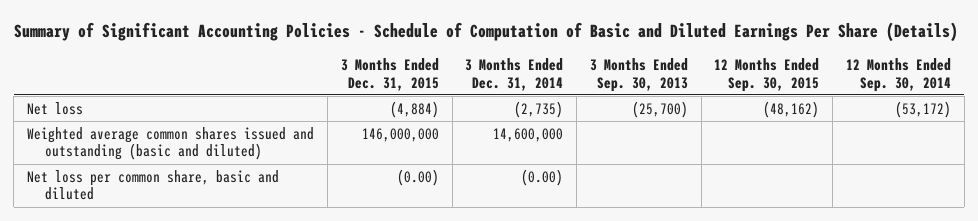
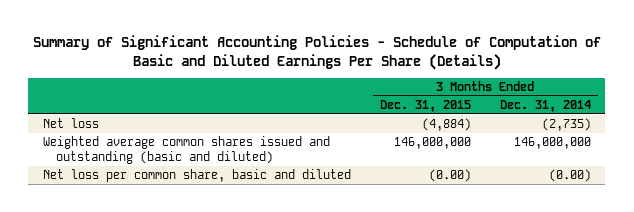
[589,58,688,92] 3 Months Ended Sep. 30, 2013 -> none
[714,58,820,92] 12 Months Ended Sep. 30, 2015 -> none
[846,58,952,92] 12 Months Ended Sep. 30, 2014 -> none
[493,127,564,142] 14,600,000 -> [513,137,591,150] 146,000,000

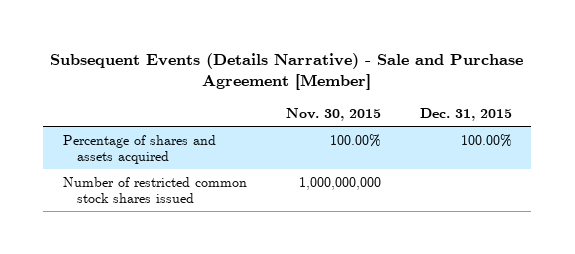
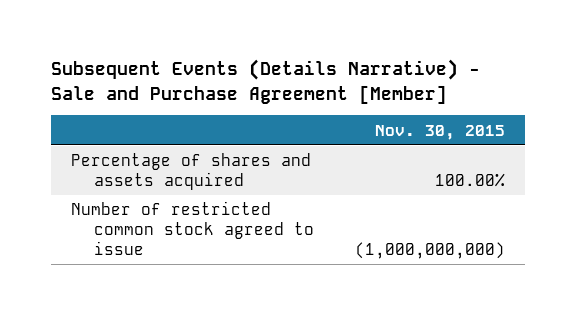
[419,107,512,121] Dec. 31, 2015 -> none
[62,176,247,203] Number of restricted common stock shares issued -> [71,201,315,255] Number of restricted common stock agreed to issue
[298,176,381,190] 1,000,000,000 -> [354,241,505,259] (1,000,000,000)

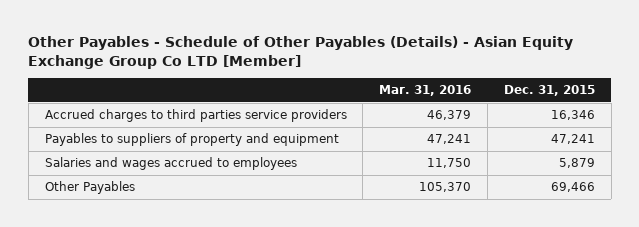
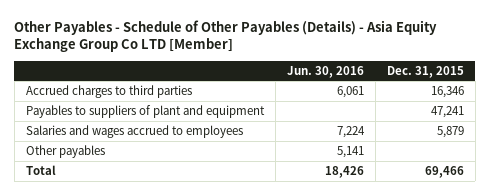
[28,35,574,69] Other Payables - Schedule of Other Payables (Details) - Asian Equity Exchange Group Co LTD [Member] -> [14,19,438,53] Other Payables - Schedule of Other Payables (Details) - Asia Equity Exchange Group Co LTD [Member]
[379,85,472,97] Mar. 31, 2016 -> none
none -> [286,65,364,78] Jun. 30, 2016
[44,109,347,123] Accrued charges to third parties service providers -> [25,84,192,98] Accrued charges to third parties
[44,133,339,147] Payables to suppliers of property and equipment -> [25,104,265,118] Payables to suppliers of plant and equipment
none -> [25,144,105,158] Other payables
[44,181,135,195] Other Payables -> [25,164,56,175] Total

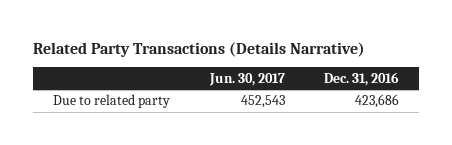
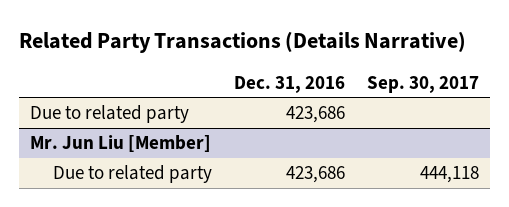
[208,72,285,86] Jun. 30, 2017 -> none
none -> [366,75,479,93] Sep. 30, 2017
none -> [29,135,211,153] Mr. Jun Liu [Member]
none -> [52,165,212,184] Due to related party

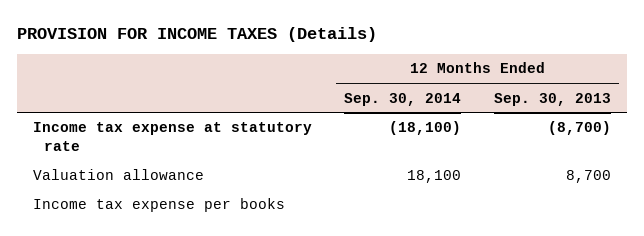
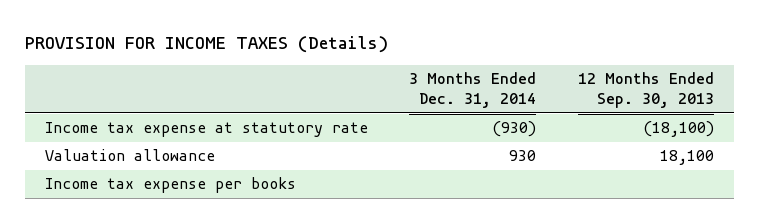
[344,92,462,106] Sep. 30, 2014 -> none
none -> [409,72,537,109] 3 Months Ended Dec. 31, 2014
[548,121,612,136] (8,700) -> [642,121,714,138] (18,100)
[566,170,612,184] 8,700 -> [659,150,714,166] 18,100

